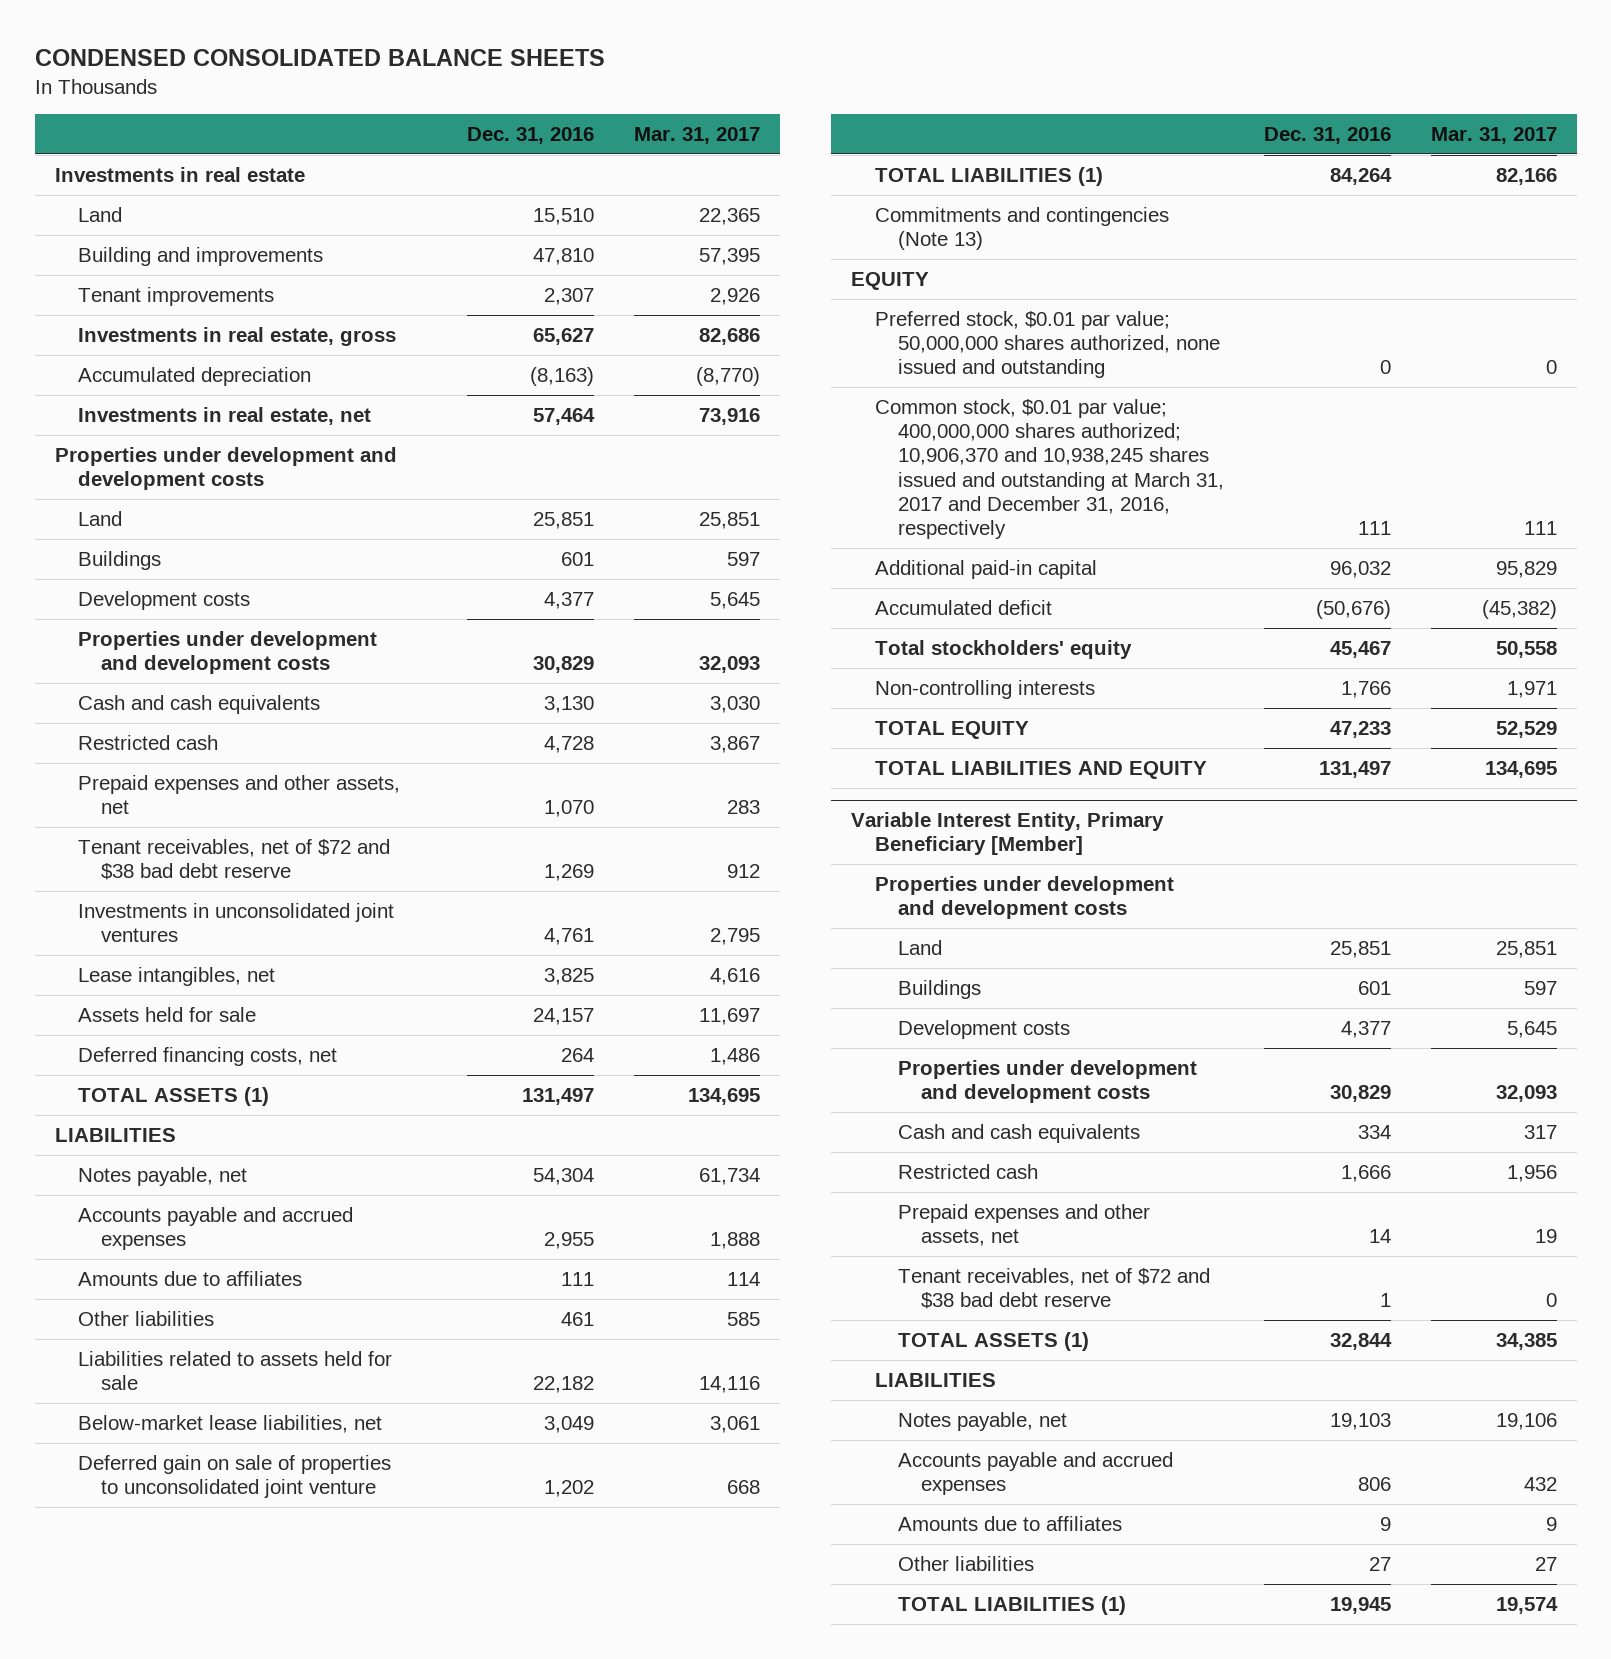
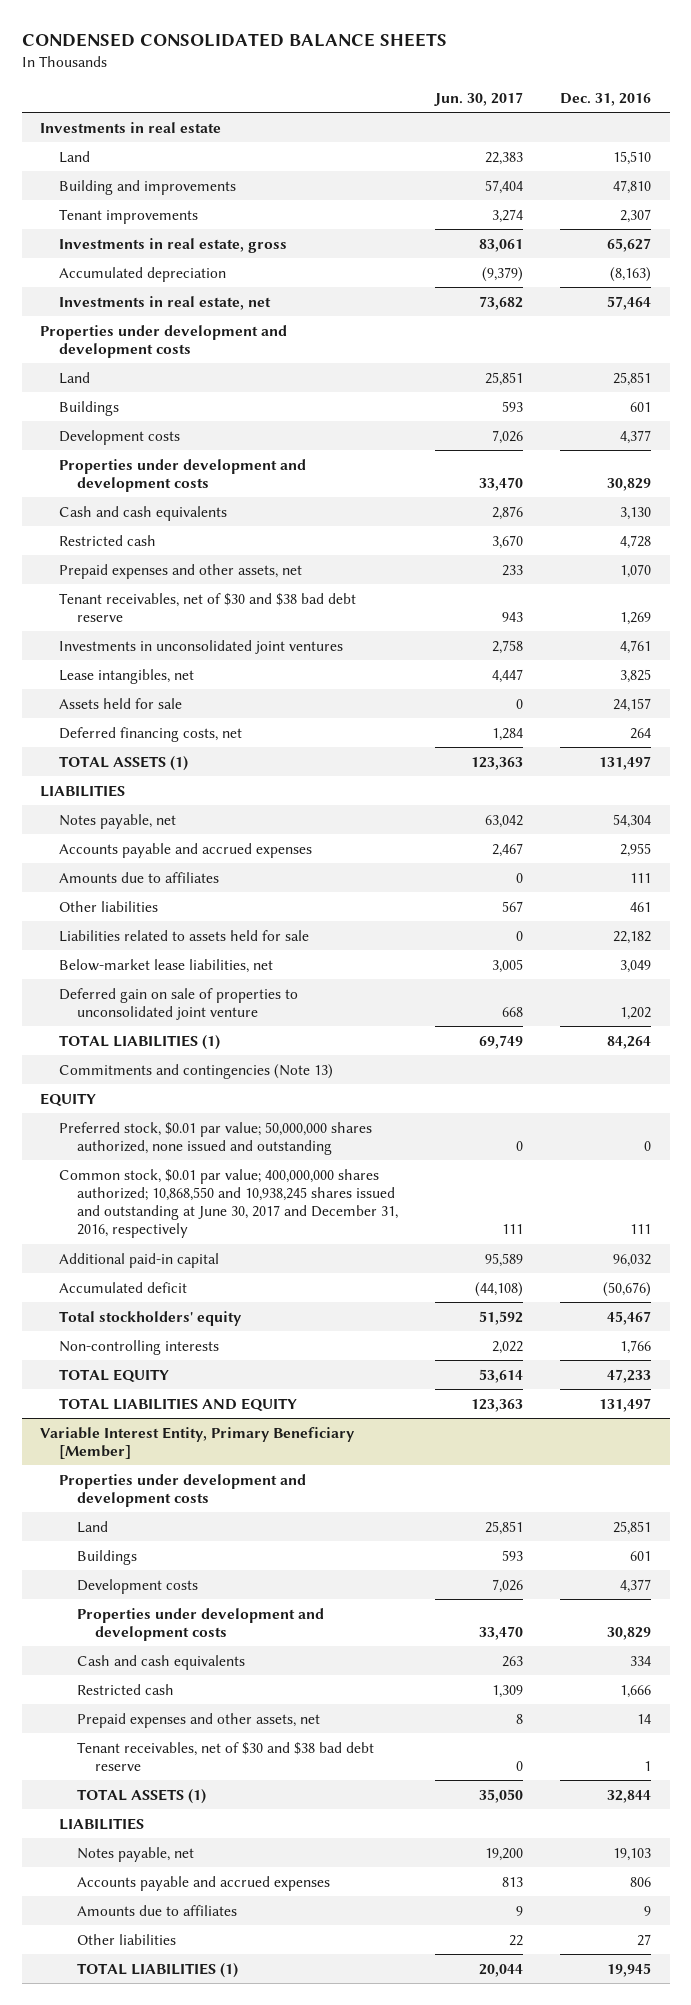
[634,126,761,144] Mar. 31, 2017 -> none
none -> [434,91,524,106] Jun. 30, 2017
[77,838,390,881] Tenant receivables, net of $72 and $38 bad debt reserve -> [58,592,356,622] Tenant receivables, net of $30 and $38 bad debt reserve
[874,398,1225,540] Common stock, $0.01 par value; 400,000,000 shares authorized; 10,906,370 and 10,938,245 shares issued and outstanding at March 31, 2017 and December 31, 2016, respectively -> [58,1168,398,1239] Common stock, $0.01 par value; 400,000,000 shares authorized; 10,868,550 and 10,938,245 shares issued and outstanding at June 30, 2017 and December 31, 2016, respectively
[898,1267,1211,1310] Tenant receivables, net of $72 and $38 bad debt reserve -> [76,1741,374,1771] Tenant receivables, net of $30 and $38 bad debt reserve

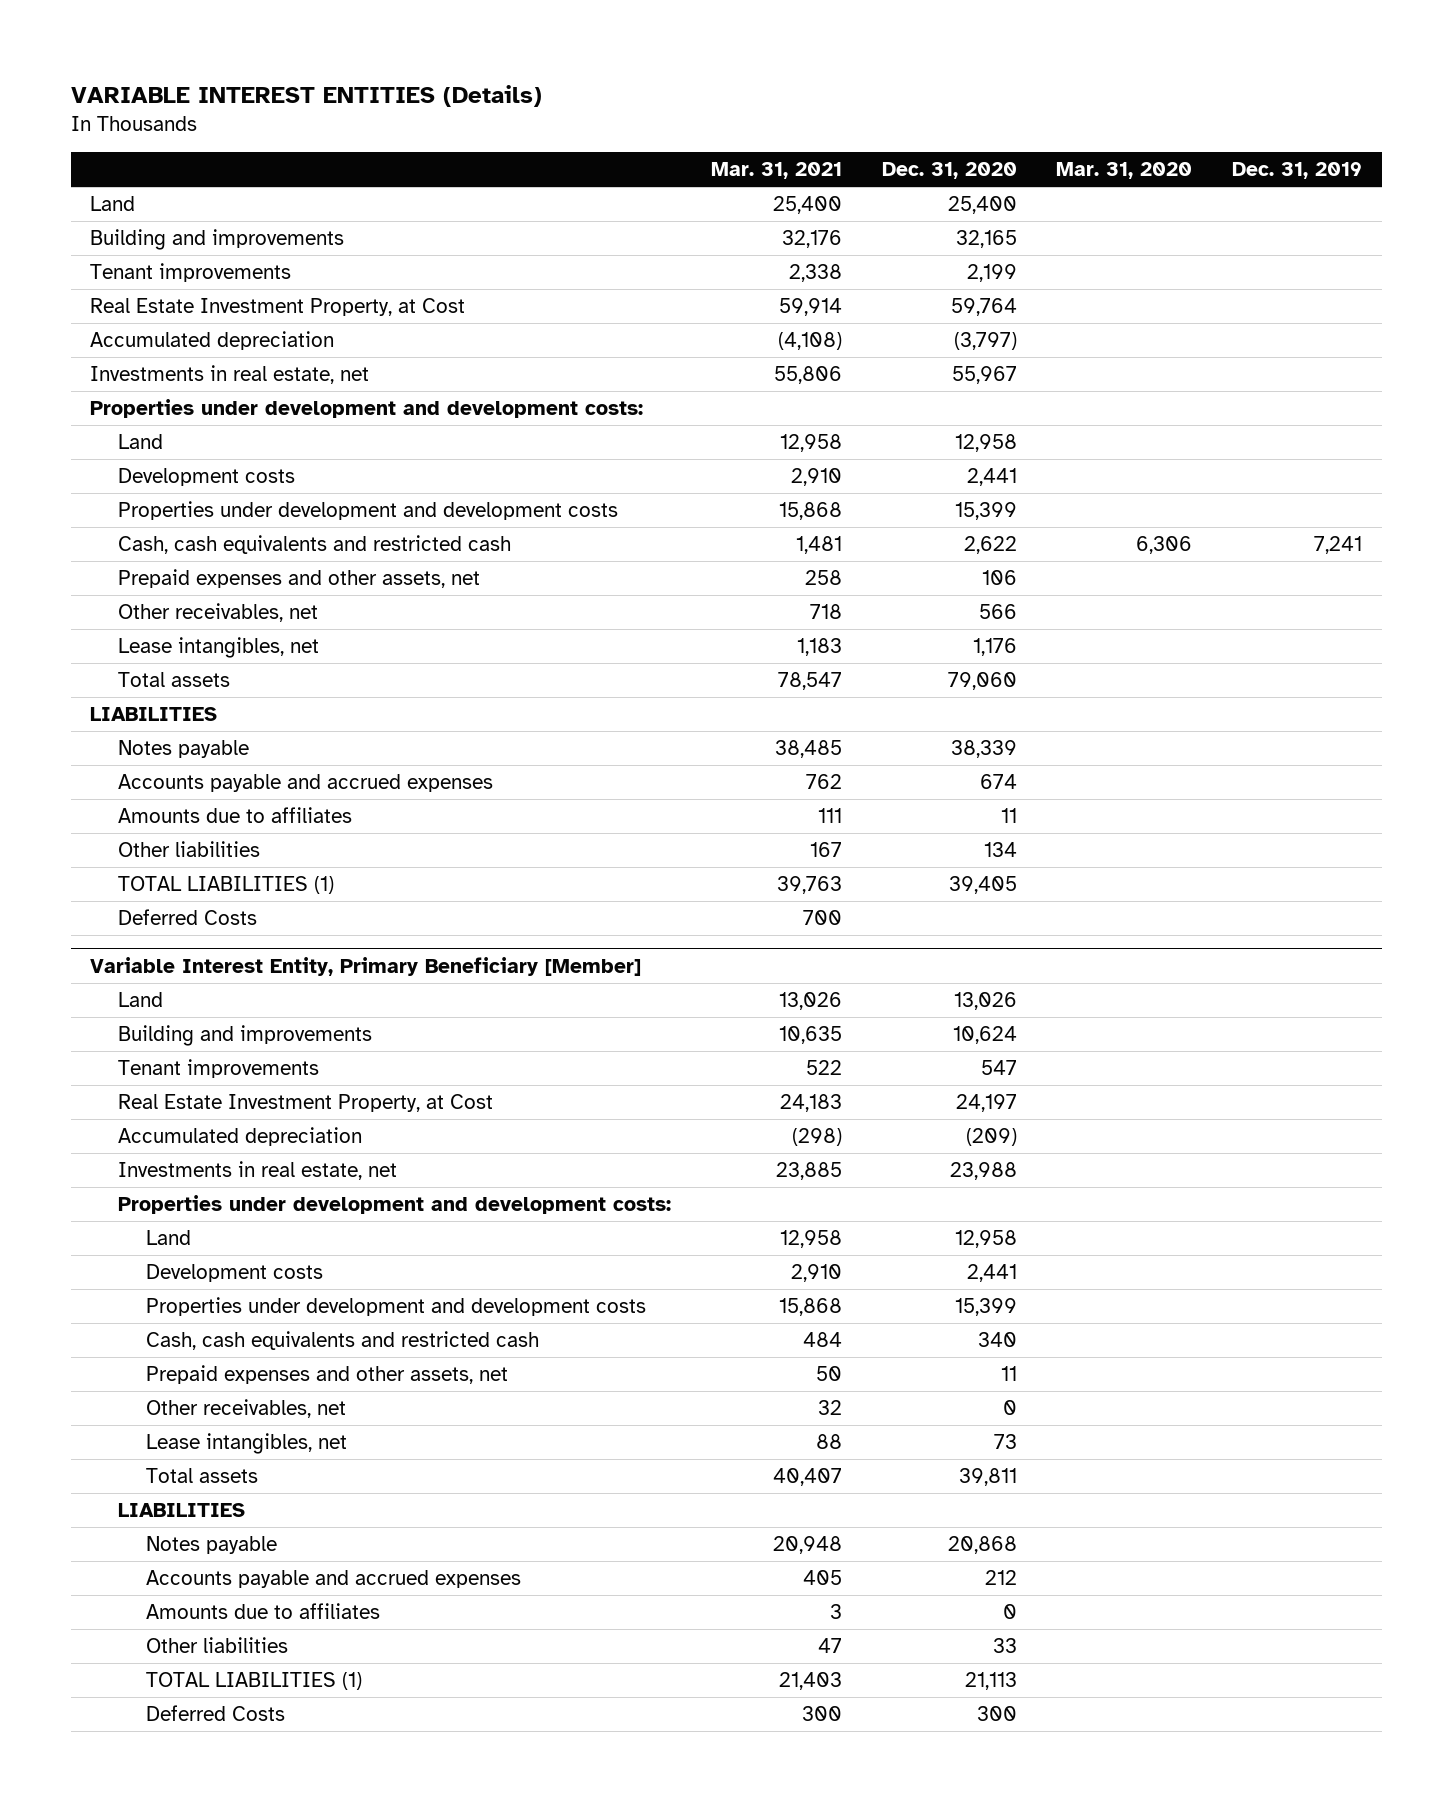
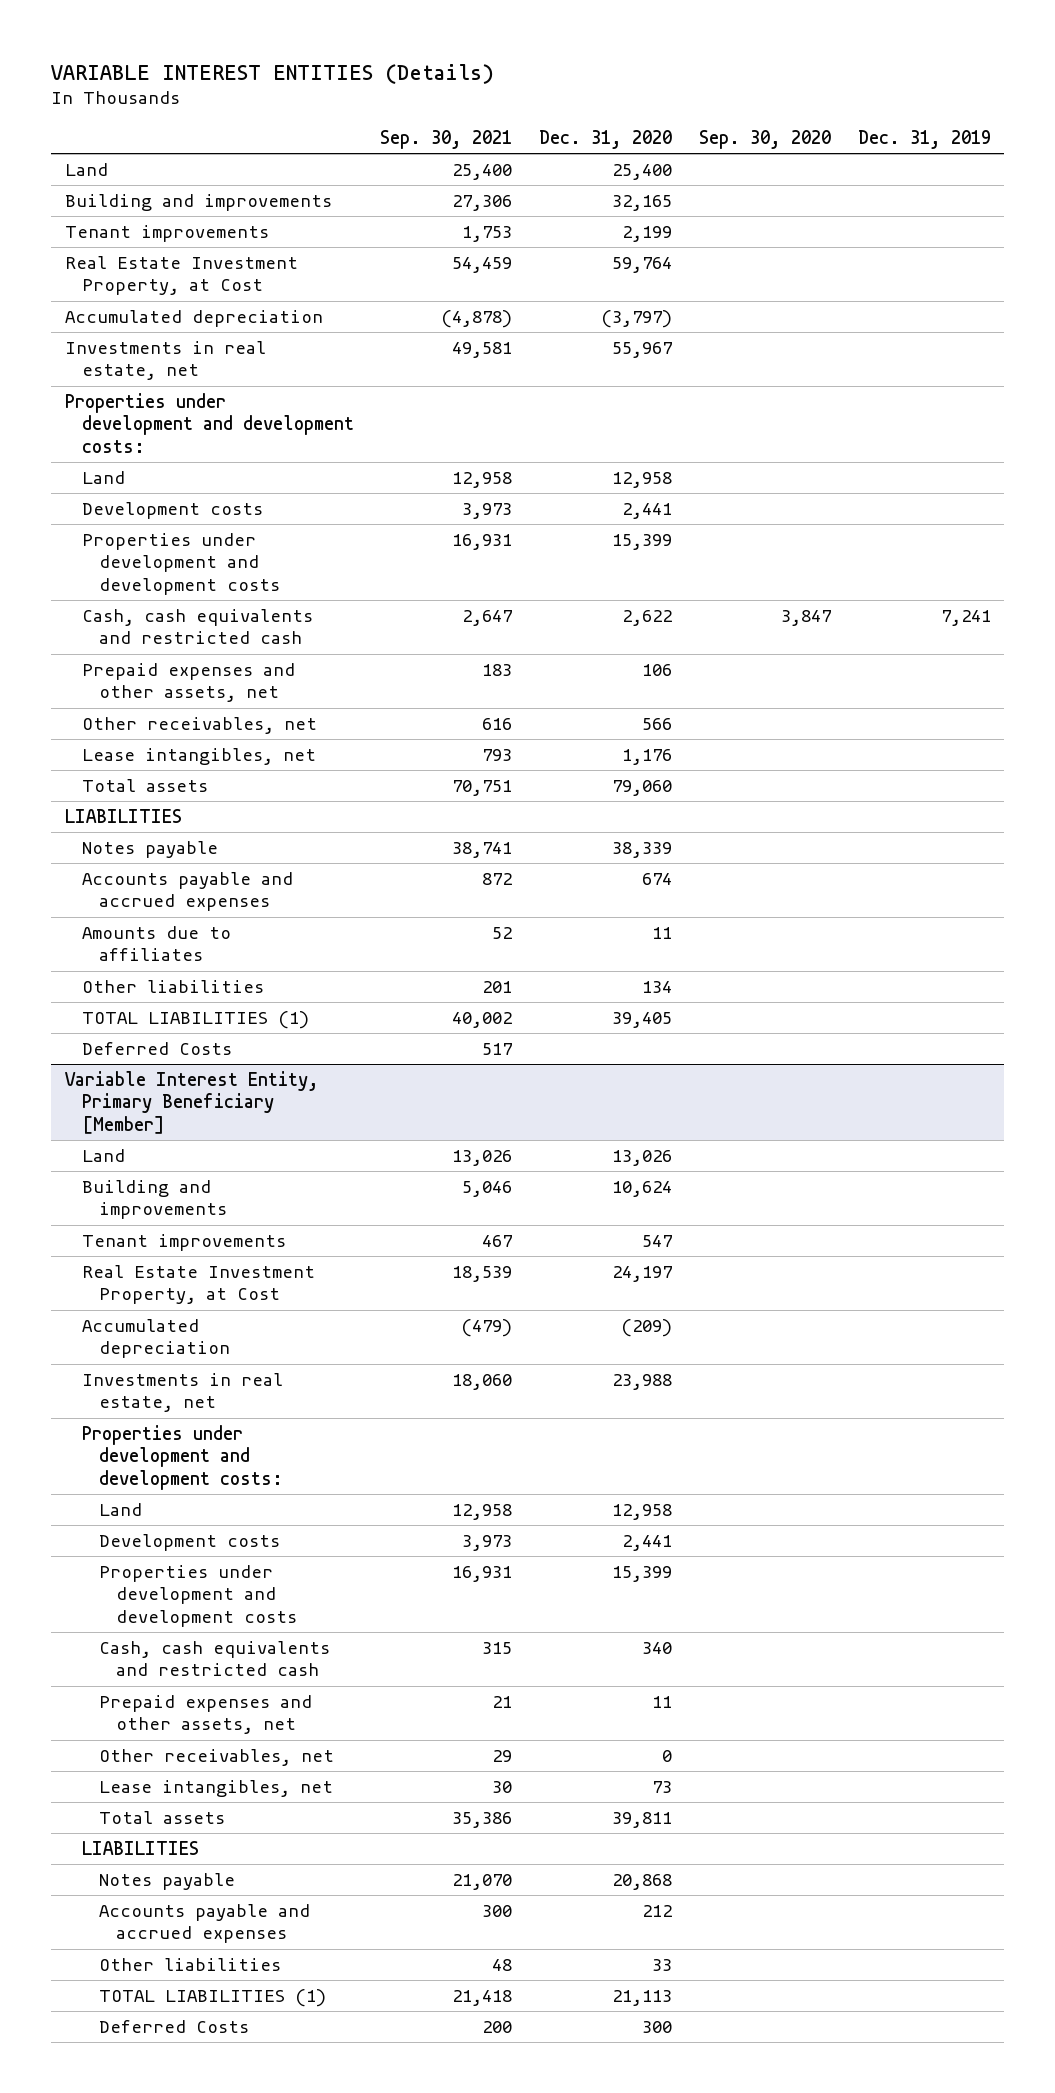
[710,162,842,180] Mar. 31, 2021 -> none
[1056,162,1193,180] Mar. 31, 2020 -> none
none -> [380,130,513,150] Sep. 30, 2021
none -> [699,130,832,150] Sep. 30, 2020
[145,1603,380,1620] Amounts due to affiliates -> none

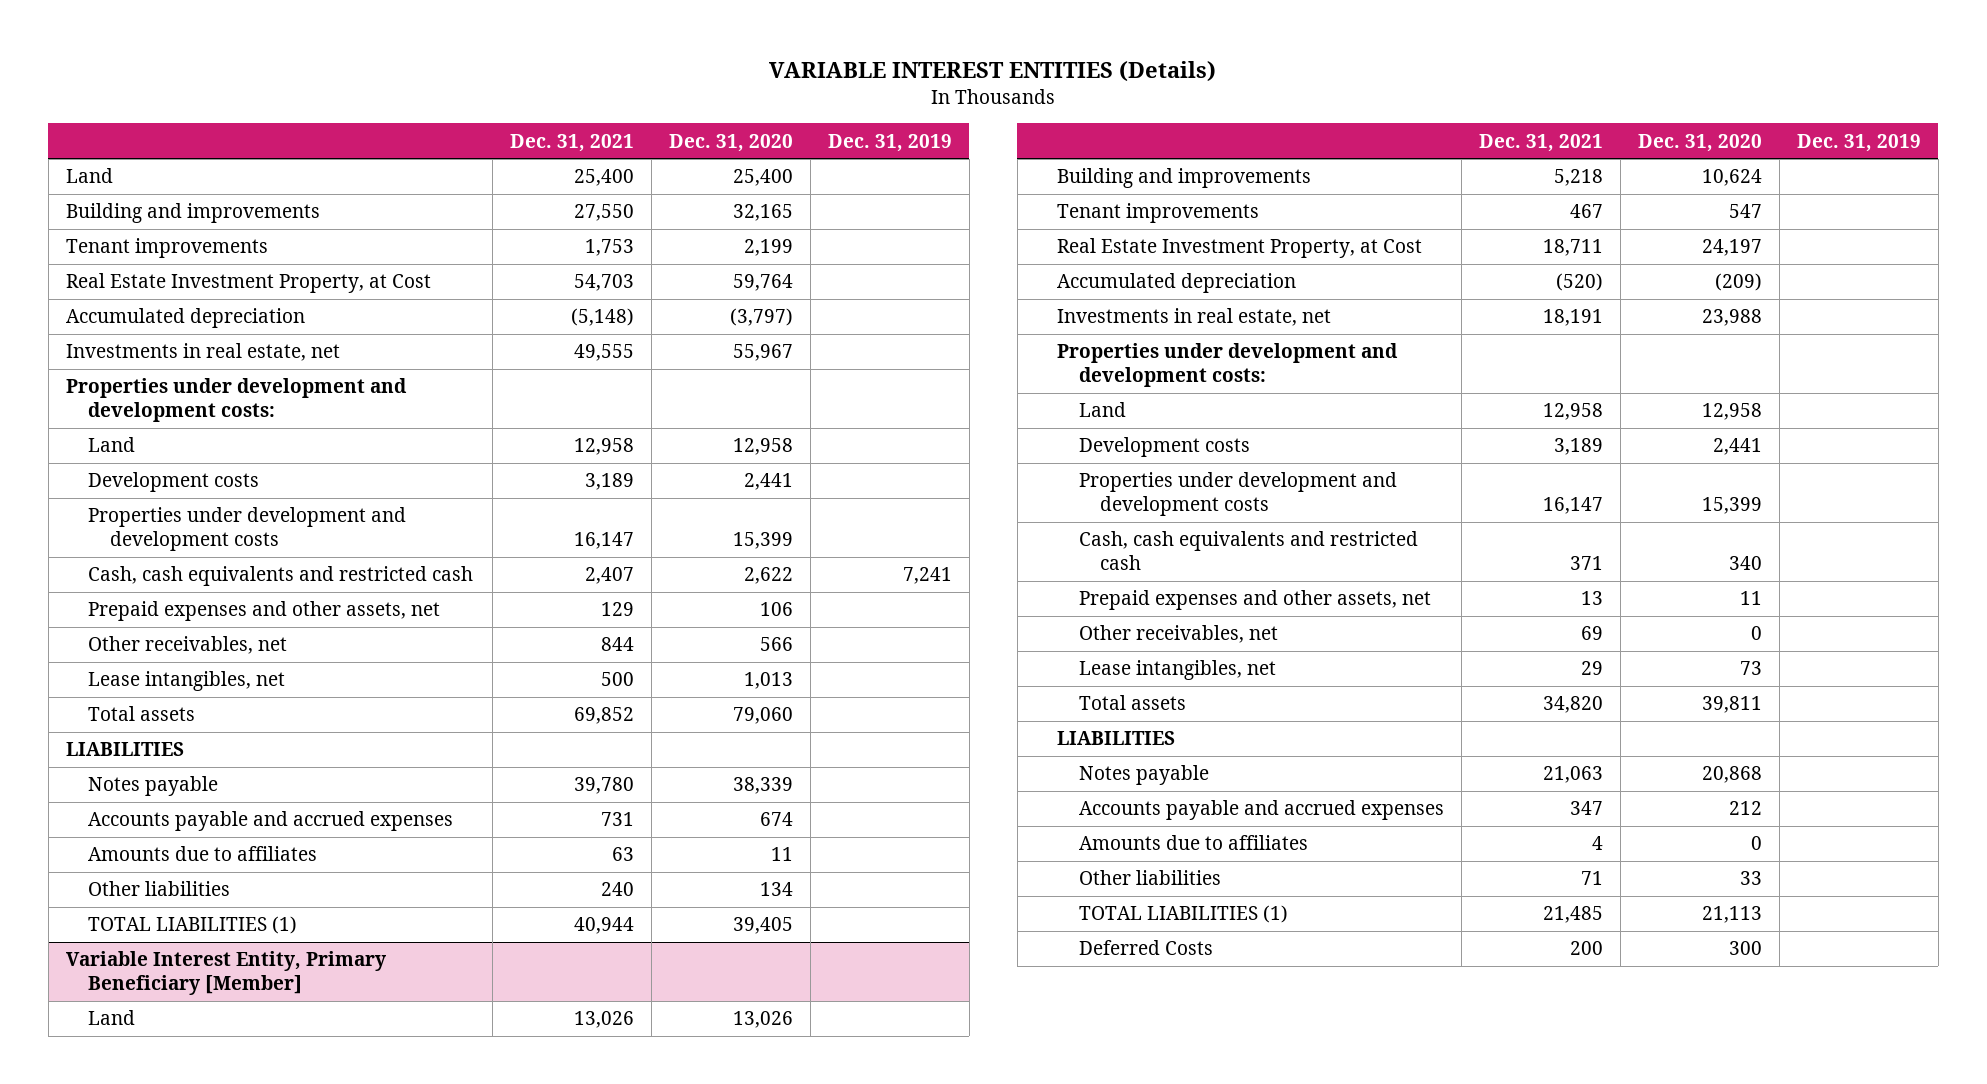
[380,130,513,150] Sep. 30, 2021 -> none
[699,130,832,150] Sep. 30, 2020 -> none
none -> [509,133,634,152] Dec. 31, 2021
[622,748,673,765] 1,176 -> [743,672,793,690] 1,013
[81,1041,232,1055] Deferred Costs -> none
none -> [1078,835,1308,851] Amounts due to affiliates

